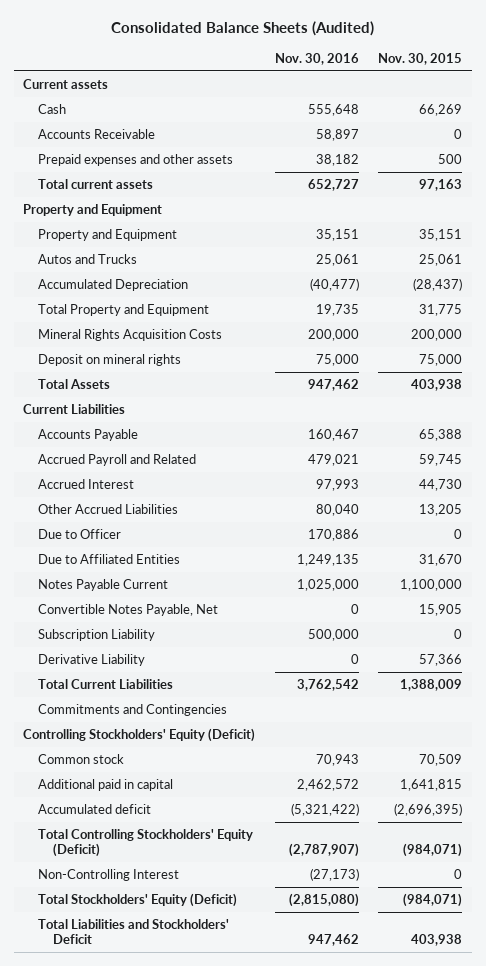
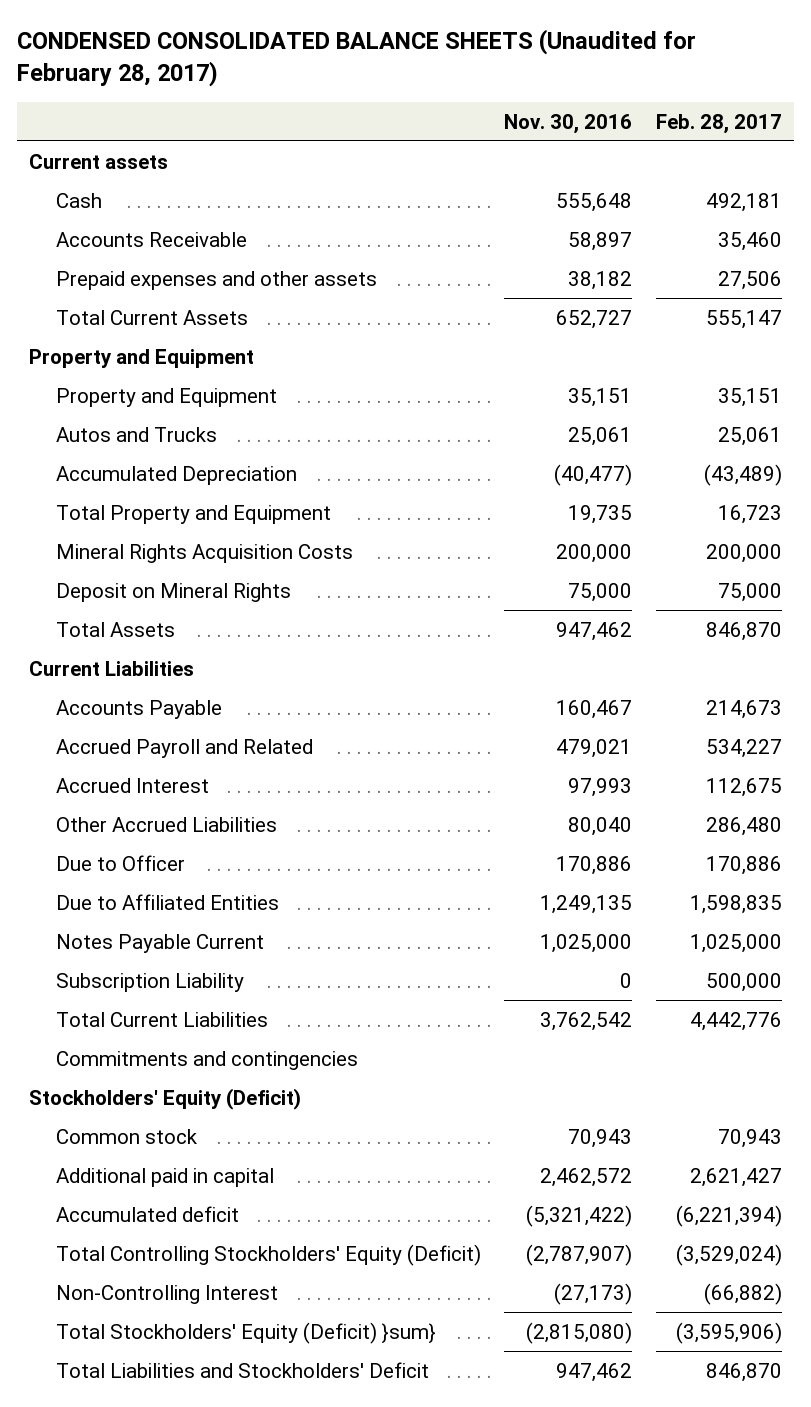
[110,21,374,37] Consolidated Balance Sheets (Audited) -> [17,29,697,88] CONDENSED CONSOLIDATED BALANCE SHEETS (Unaudited for February 28, 2017)
[378,52,463,65] Nov. 30, 2015 -> none
none -> [655,113,782,134] Feb. 28, 2017
[38,178,154,189] Total current assets -> [55,309,248,325] Total Current Assets
[38,353,182,366] Deposit on mineral rights -> [55,582,291,602] Deposit on Mineral Rights
[38,603,219,616] Convertible Notes Payable, Net -> none
[38,653,146,666] Derivative Liability -> none
[307,628,359,641] 500,000 -> [620,972,633,988] 0
[38,703,228,716] Commitments and Contingencies -> [55,1050,358,1070] Commitments and contingencies
[23,727,256,742] Controlling Stockholders' Equity (Deficit) -> [29,1087,302,1110] Stockholders' Equity (Deficit)
[38,892,238,907] Total Stockholders' Equity (Deficit) -> [55,1321,436,1344] Total Stockholders' Equity (Deficit) }sum}

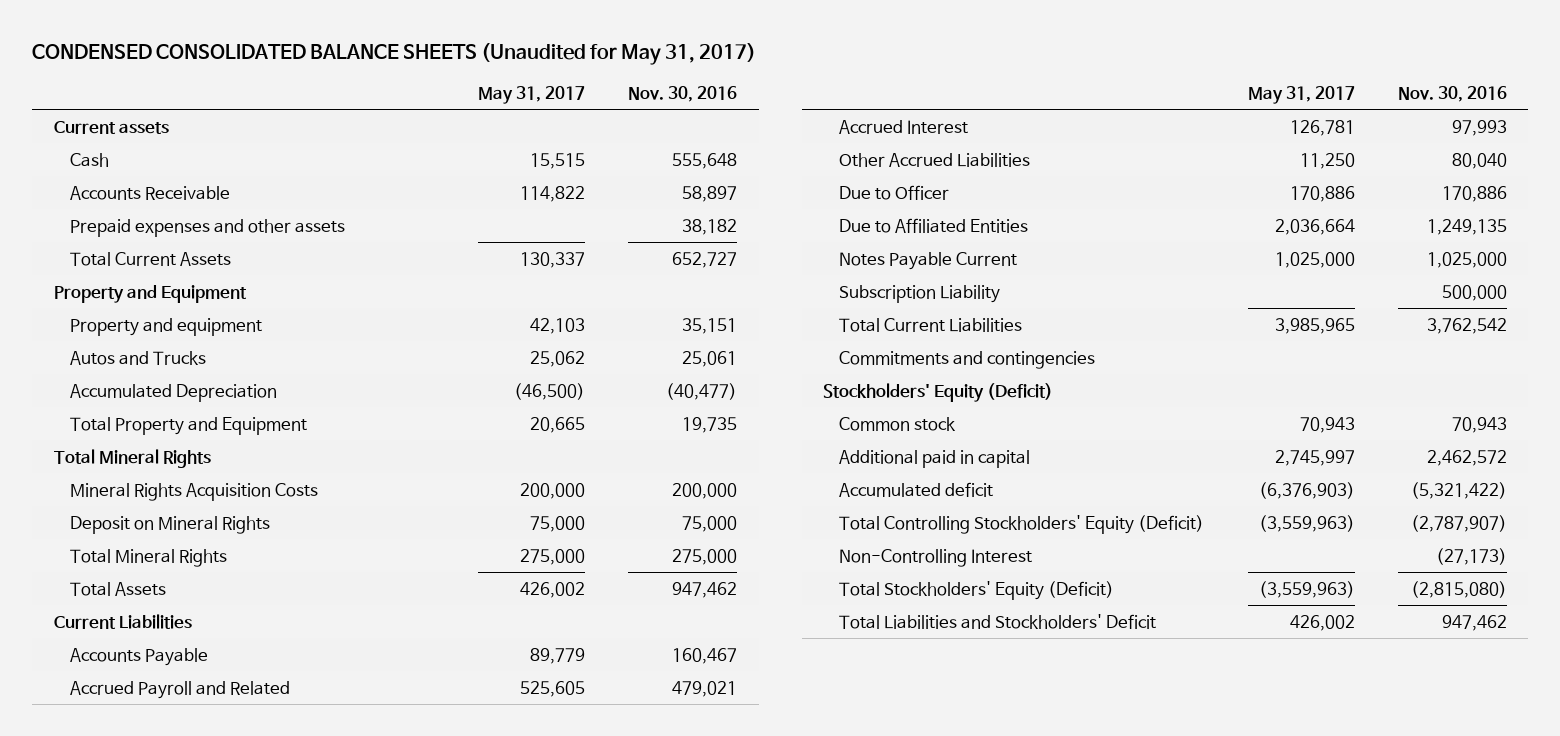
[17,29,697,88] CONDENSED CONSOLIDATED BALANCE SHEETS (Unaudited for February 28, 2017) -> [32,42,757,65] CONDENSED CONSOLIDATED BALANCE SHEETS (Unaudited for May 31, 2017)
[655,113,782,134] Feb. 28, 2017 -> none
none -> [478,85,586,104] May 31, 2017
[55,387,277,407] Property and Equipment -> [69,317,262,336] Property and equipment
none -> [53,448,211,468] Total Mineral Rights
none -> [69,548,227,567] Total Mineral Rights
[620,972,633,988] 0 -> [1441,284,1507,301] 500,000
[55,1321,436,1344] Total Stockholders' Equity (Deficit) }sum} -> [839,580,1115,600] Total Stockholders' Equity (Deficit)

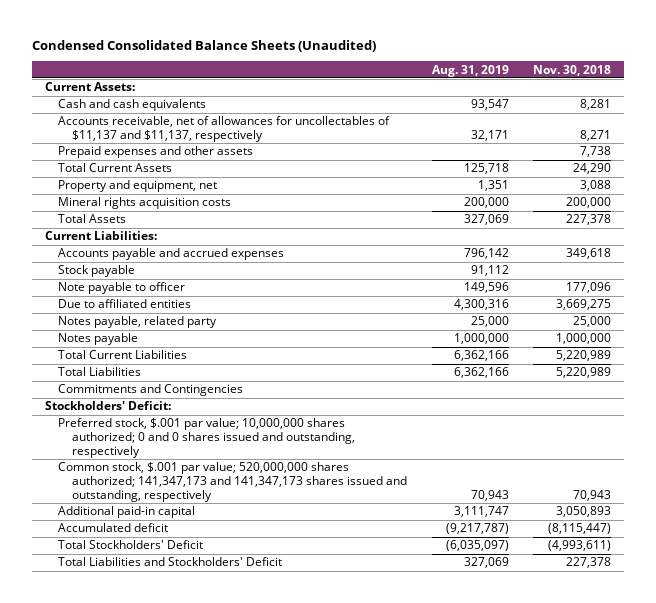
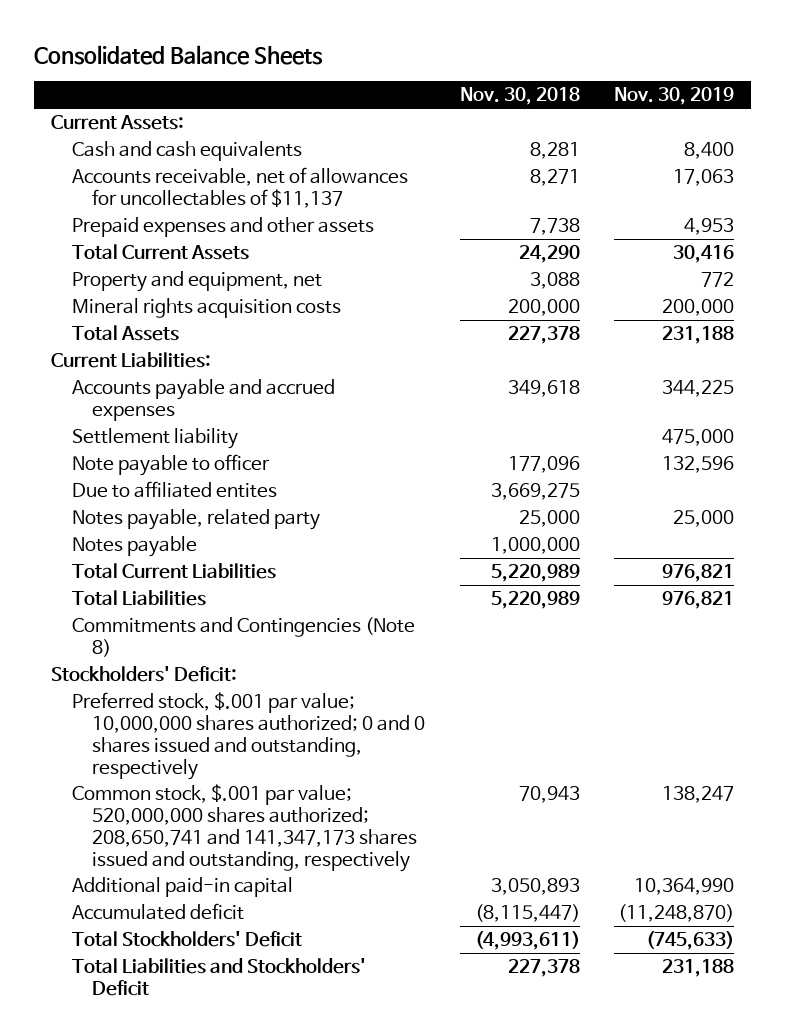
[32,40,377,53] Condensed Consolidated Balance Sheets (Unaudited) -> [33,44,323,65] Consolidated Balance Sheets
[431,64,509,77] Aug. 31, 2019 -> none
none -> [613,87,734,106] Nov. 30, 2019
[58,116,391,142] Accounts receivable, net of allowances for uncollectables of $11,137 and $11,137, respectively -> [71,167,408,208] Accounts receivable, net of allowances for uncollectables of $11,137
[58,265,136,278] Stock payable -> none
none -> [71,428,238,450] Settlement liability
[58,299,192,309] Due to affiliated entities -> [71,481,277,499] Due to affiliated entites
[58,384,244,397] Commitments and Contingencies -> [71,617,415,657] Commitments and Contingencies (Note 8)
[58,462,407,502] Common stock, $.001 par value; 520,000,000 shares authorized; 141,347,173 and 141,347,173 shares issued and outstanding, respectively -> [71,784,418,872] Common stock, $.001 par value; 520,000,000 shares authorized; 208,650,741 and 141,347,173 shares issued and outstanding, respectively

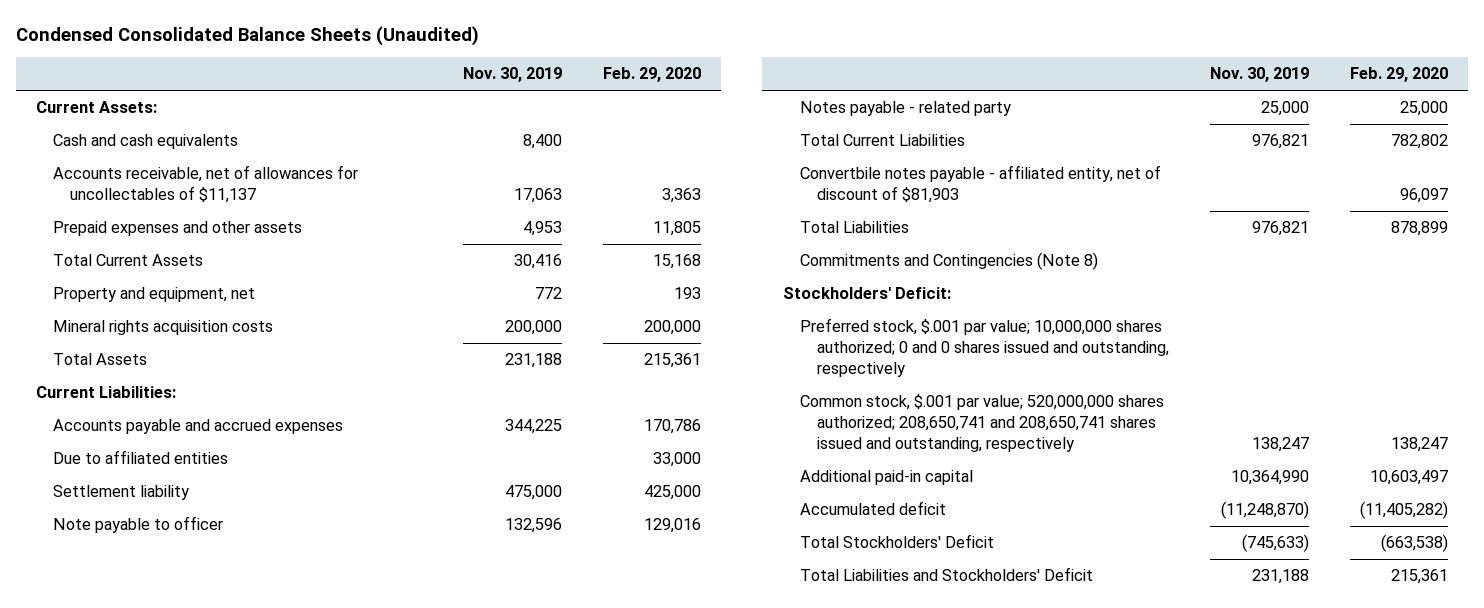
[33,44,323,65] Consolidated Balance Sheets -> [15,25,479,46] Condensed Consolidated Balance Sheets (Unaudited)
[459,87,580,106] Nov. 30, 2018 -> none
none -> [602,67,701,83] Feb. 29, 2020
none -> [52,450,228,465] Due to affiliated entities
[71,481,277,499] Due to affiliated entites -> none
[71,536,197,558] Notes payable -> none
[71,509,320,531] Notes payable, related party -> [799,101,1011,117] Notes payable - related party
none -> [799,165,1161,204] Convertbile notes payable - affiliated entity, net of discount of $81,903
[71,784,418,872] Common stock, $.001 par value; 520,000,000 shares authorized; 208,650,741 and 141,347,173 shares issued and outstanding, respectively -> [799,394,1164,452] Common stock, $.001 par value; 520,000,000 shares authorized; 208,650,741 and 208,650,741 shares issued and outstanding, respectively

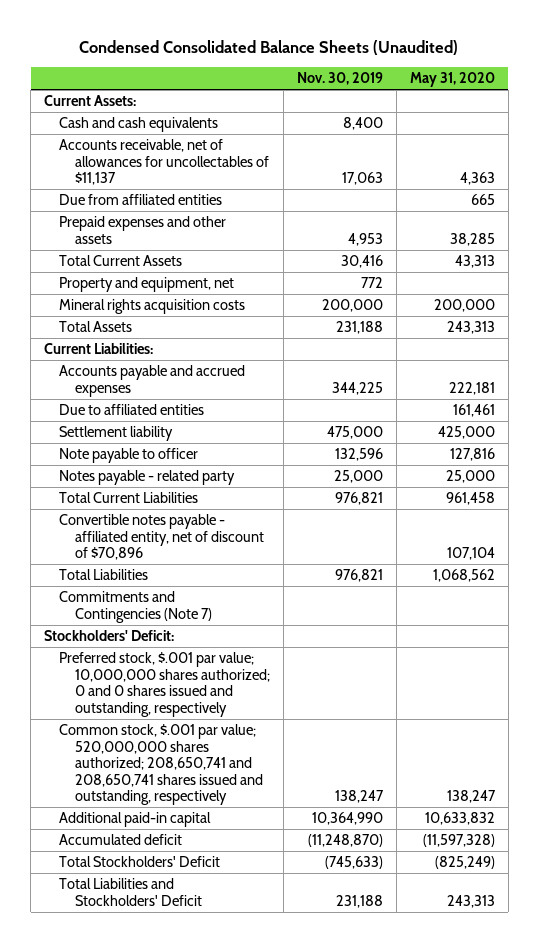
[602,67,701,83] Feb. 29, 2020 -> none
none -> [409,72,495,88] May 31, 2020
none -> [59,194,223,206] Due from affiliated entities
[799,165,1161,204] Convertbile notes payable - affiliated entity, net of discount of $81,903 -> [59,514,264,561] Convertible notes payable - affiliated entity, net of discount of $70,896
[799,252,1098,271] Commitments and Contingencies (Note 8) -> [59,591,212,623] Commitments and Contingencies (Note 7)

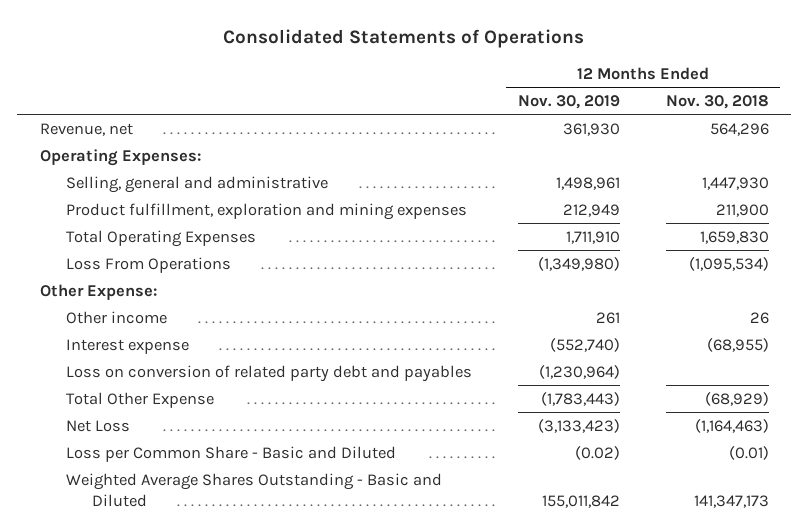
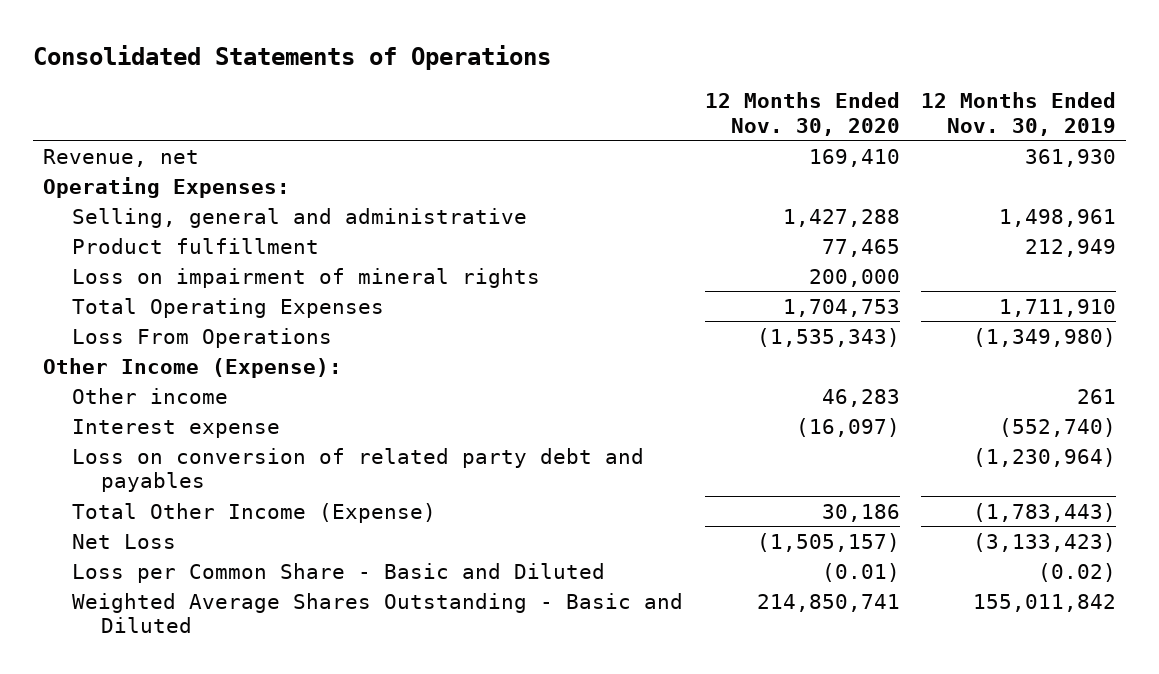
[665,94,769,109] Nov. 30, 2018 -> none
none -> [704,91,900,136] 12 Months Ended Nov. 30, 2020
[65,202,467,220] Product fulfillment, exploration and mining expenses -> [72,237,320,254] Product fulfillment
none -> [72,267,541,288] Loss on impairment of mineral rights
[40,283,158,300] Other Expense: -> [43,357,343,378] Other Income (Expense):
[65,391,214,408] Total Other Expense -> [72,502,437,523] Total Other Income (Expense)

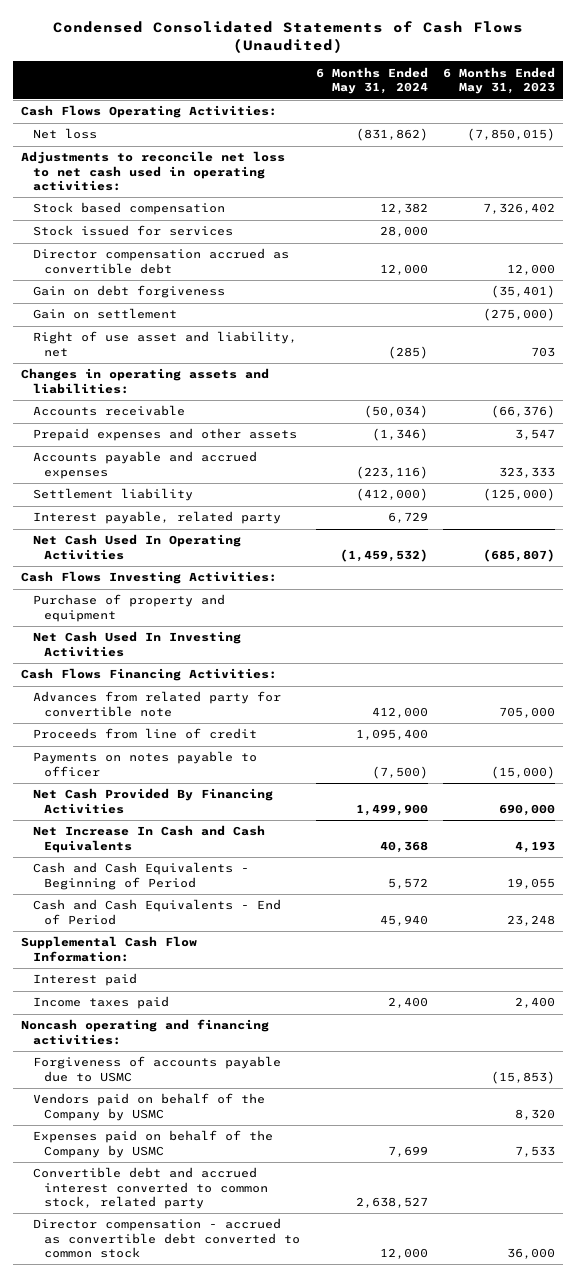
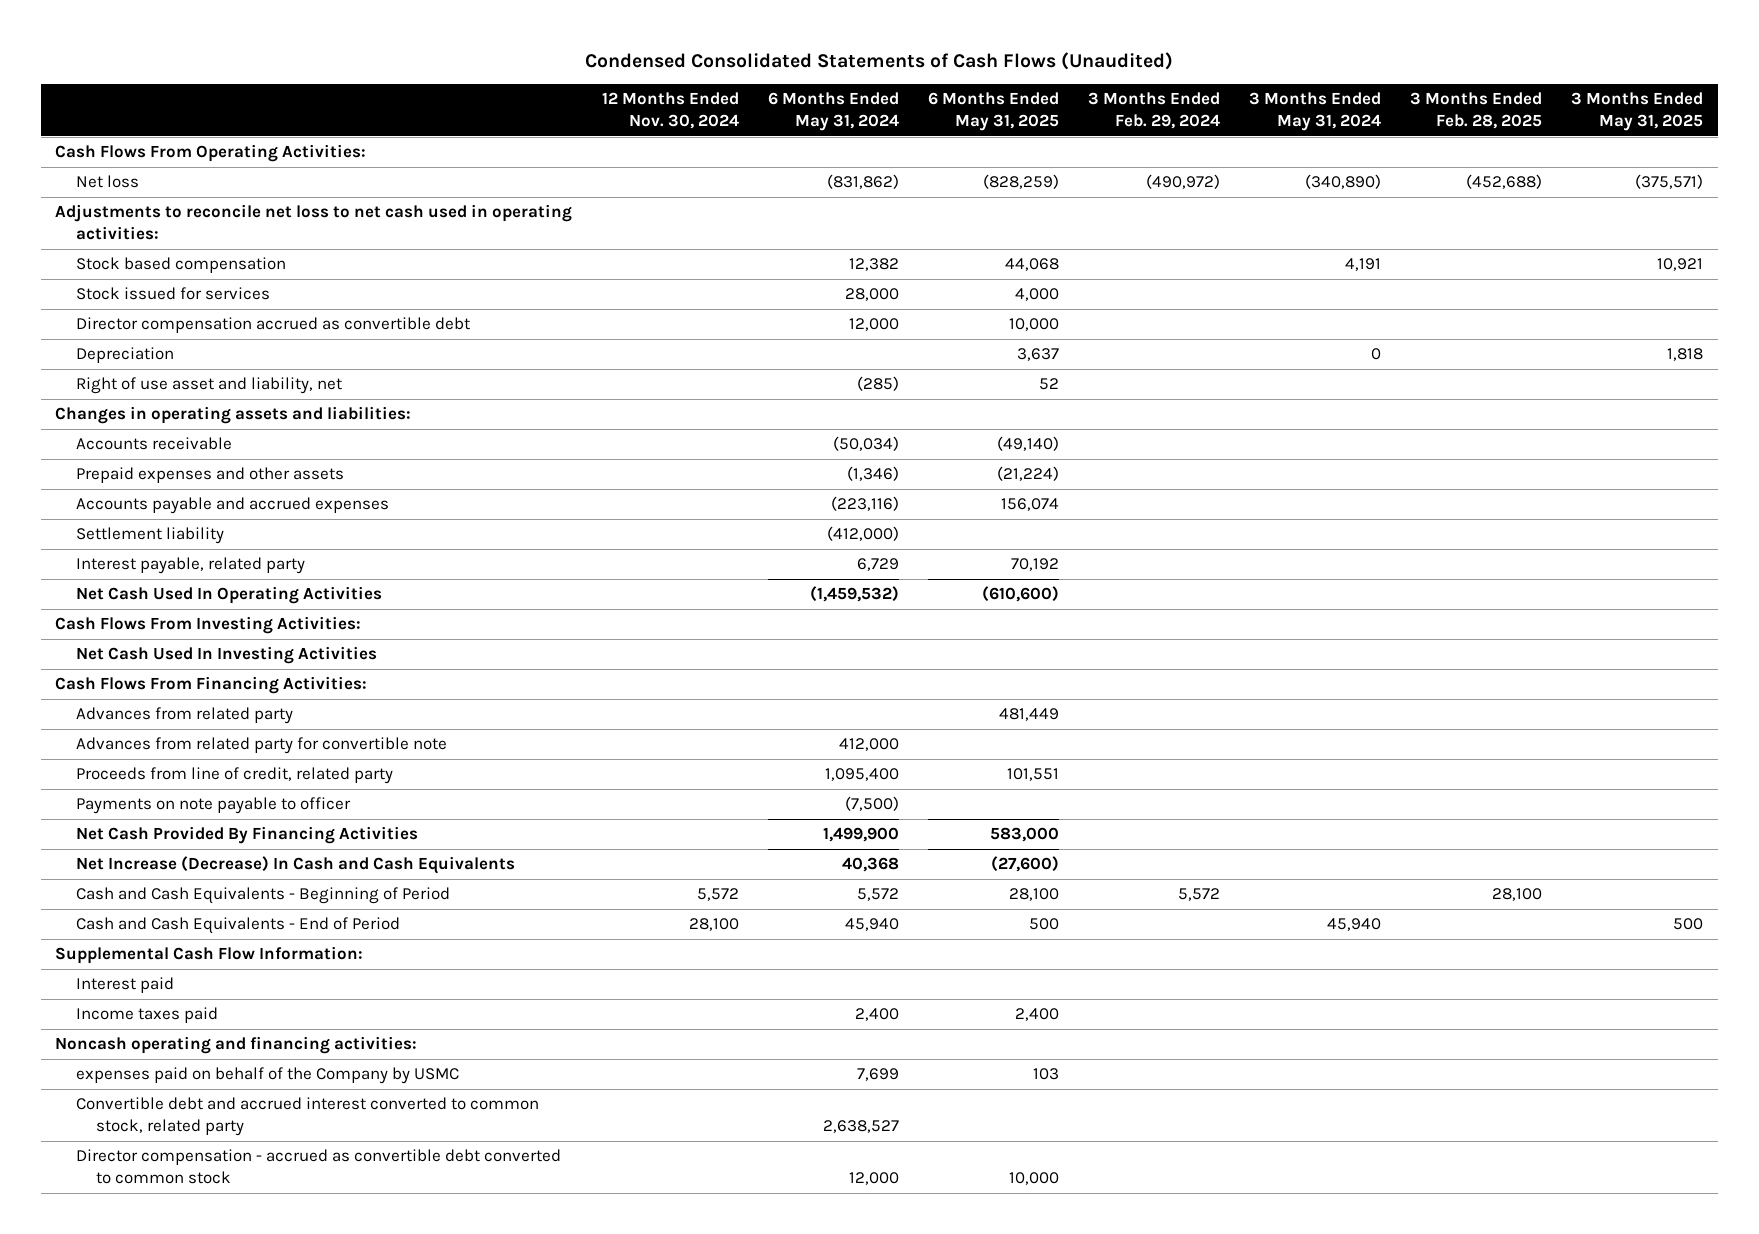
[443,66,556,95] 6 Months Ended May 31, 2023 -> none
none -> [601,92,739,129] 12 Months Ended Nov. 30, 2024
none -> [927,92,1059,131] 6 Months Ended May 31, 2025
none -> [1087,92,1220,129] 3 Months Ended Feb. 29, 2024
none -> [1249,92,1382,131] 3 Months Ended May 31, 2024
none -> [1410,92,1543,129] 3 Months Ended Feb. 28, 2025
none -> [1571,92,1704,131] 3 Months Ended May 31, 2025
[21,105,278,119] Cash Flows Operating Activities: -> [55,144,367,163] Cash Flows From Operating Activities:
[32,285,225,299] Gain on debt forgiveness -> none
[32,308,177,320] Gain on settlement -> none
none -> [75,347,174,364] Depreciation
[32,594,225,622] Purchase of property and equipment -> none
[21,571,278,585] Cash Flows Investing Activities: -> [55,616,362,635] Cash Flows From Investing Activities:
[21,668,278,682] Cash Flows Financing Activities: -> [55,676,368,695] Cash Flows From Financing Activities:
none -> [75,707,293,725] Advances from related party
[32,728,257,740] Proceeds from line of credit -> [75,767,393,785] Proceeds from line of credit, related party
[32,751,257,777] Payments on notes payable to officer -> [75,797,351,815] Payments on note payable to officer
[32,825,265,853] Net Increase In Cash and Cash Equivalents -> [75,856,515,875] Net Increase (Decrease) In Cash and Cash Equivalents
[32,1056,281,1082] Forgiveness of accounts payable due to USMC -> none
[32,1093,265,1121] Vendors paid on behalf of the Company by USMC -> none
[32,1130,273,1158] Expenses paid on behalf of the Company by USMC -> [75,1067,459,1085] expenses paid on behalf of the Company by USMC

